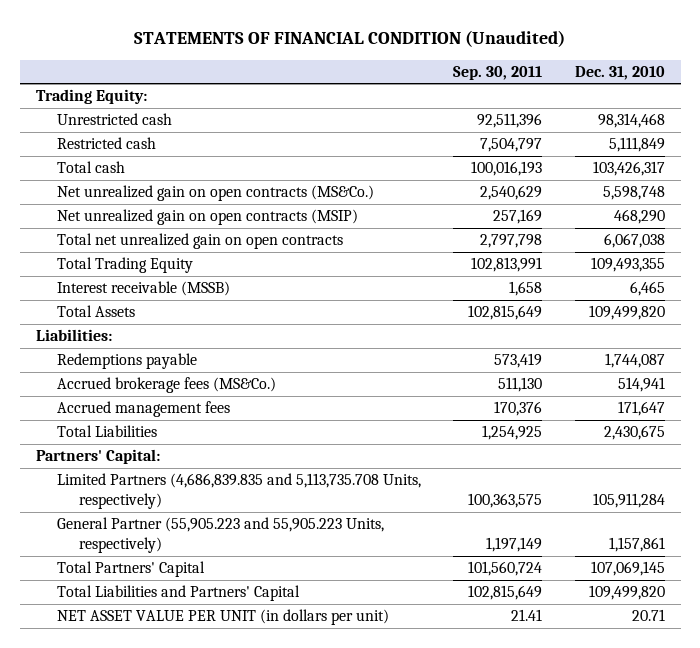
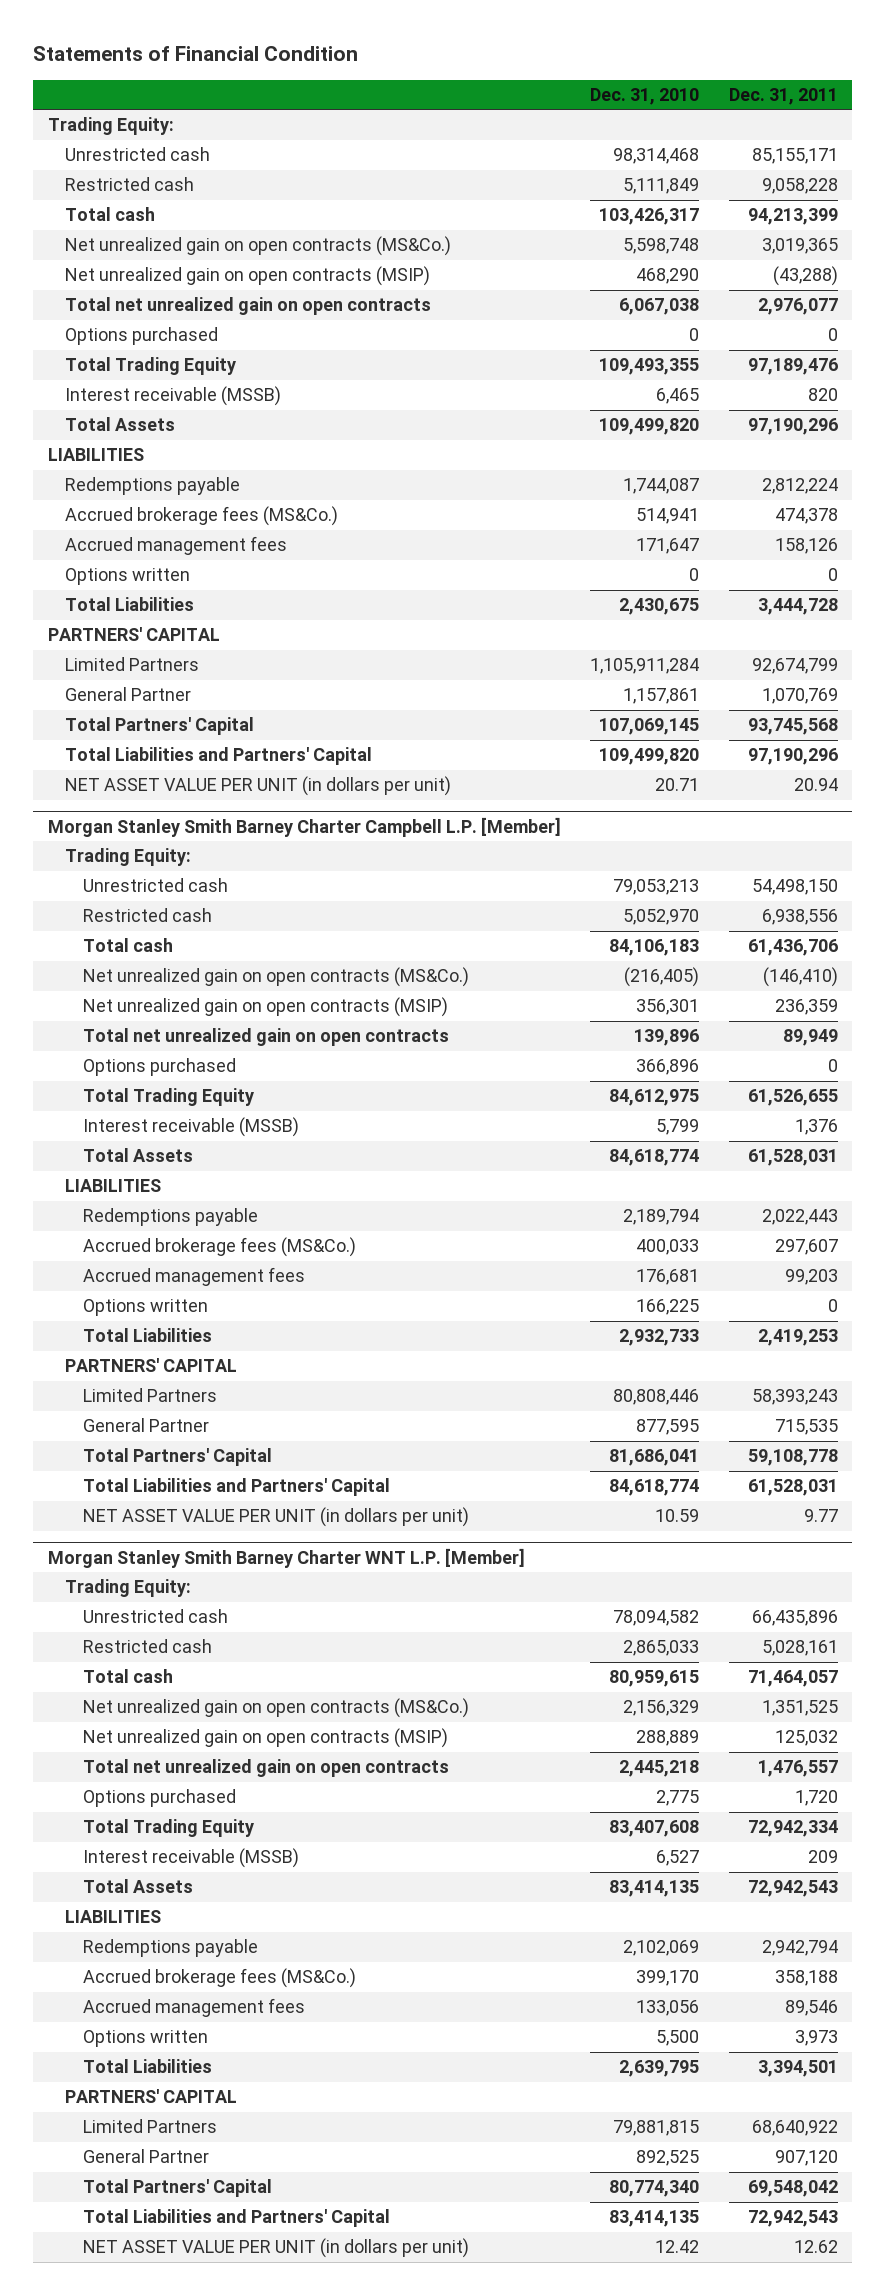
[134,30,566,48] STATEMENTS OF FINANCIAL CONDITION (Unaudited) -> [33,46,359,62] Statements of Financial Condition
[453,65,543,80] Sep. 30, 2011 -> none
none -> [728,87,838,105] Dec. 31, 2011
none -> [65,327,219,346] Options purchased
[35,329,112,342] Liabilities: -> [47,448,144,462] LIABILITIES
none -> [65,568,191,586] Options written
[57,473,422,510] Limited Partners (4,686,839.835 and 5,113,735.708 Units, respectively) -> none
[35,449,160,465] Partners' Capital: -> [47,627,220,642] PARTNERS' CAPITAL
none -> [65,657,200,672] Limited Partners
[57,517,385,554] General Partner (55,905.223 and 55,905.223 Units, respectively) -> [65,687,192,702] General Partner
none -> [47,817,561,838] Morgan Stanley Smith Barney Charter Campbell L.P. [Member]
none -> [65,848,192,867] Trading Equity:
none -> [82,878,228,893] Unrestricted cash
none -> [82,908,212,923] Restricted cash
none -> [82,938,173,953] Total cash
none -> [82,967,469,988] Net unrealized gain on open contracts (MS&Co.)
none -> [82,997,448,1018] Net unrealized gain on open contracts (MSIP)
none -> [82,1028,449,1047] Total net unrealized gain on open contracts
none -> [82,1058,236,1077] Options purchased
none -> [82,1088,254,1107] Total Trading Equity
none -> [82,1117,299,1138] Interest receivable (MSSB)
none -> [82,1148,193,1163] Total Assets
none -> [65,1179,162,1193] LIABILITIES
none -> [82,1208,258,1227] Redemptions payable
none -> [82,1237,356,1258] Accrued brokerage fees (MS&Co.)
none -> [82,1267,305,1287] Accrued management fees
none -> [82,1299,208,1317] Options written
none -> [82,1328,212,1343] Total Liabilities
none -> [65,1358,238,1373] PARTNERS' CAPITAL
none -> [82,1388,217,1403] Limited Partners
none -> [82,1418,209,1433] General Partner
none -> [82,1448,272,1467] Total Partners' Capital
none -> [82,1478,390,1497] Total Liabilities and Partners' Capital
none -> [82,1507,469,1528] NET ASSET VALUE PER UNIT (in dollars per unit)
none -> [47,1548,525,1569] Morgan Stanley Smith Barney Charter WNT L.P. [Member]
none -> [65,1579,192,1598] Trading Equity:
none -> [82,1609,228,1624] Unrestricted cash
none -> [82,1639,212,1654] Restricted cash
none -> [82,1669,173,1684] Total cash
none -> [82,1698,469,1719] Net unrealized gain on open contracts (MS&Co.)
none -> [82,1728,448,1749] Net unrealized gain on open contracts (MSIP)
none -> [82,1759,449,1778] Total net unrealized gain on open contracts
none -> [82,1789,236,1808] Options purchased
none -> [82,1819,254,1838] Total Trading Equity
none -> [82,1848,299,1869] Interest receivable (MSSB)
none -> [82,1879,193,1894] Total Assets
none -> [65,1910,162,1924] LIABILITIES
none -> [82,1939,258,1958] Redemptions payable
none -> [82,1968,356,1989] Accrued brokerage fees (MS&Co.)
none -> [82,1998,305,2018] Accrued management fees
none -> [82,2030,208,2048] Options written
none -> [82,2059,212,2074] Total Liabilities
none -> [65,2089,238,2104] PARTNERS' CAPITAL
none -> [82,2119,217,2134] Limited Partners
none -> [82,2149,209,2164] General Partner
none -> [82,2179,272,2198] Total Partners' Capital
none -> [82,2209,390,2228] Total Liabilities and Partners' Capital
none -> [82,2238,469,2259] NET ASSET VALUE PER UNIT (in dollars per unit)

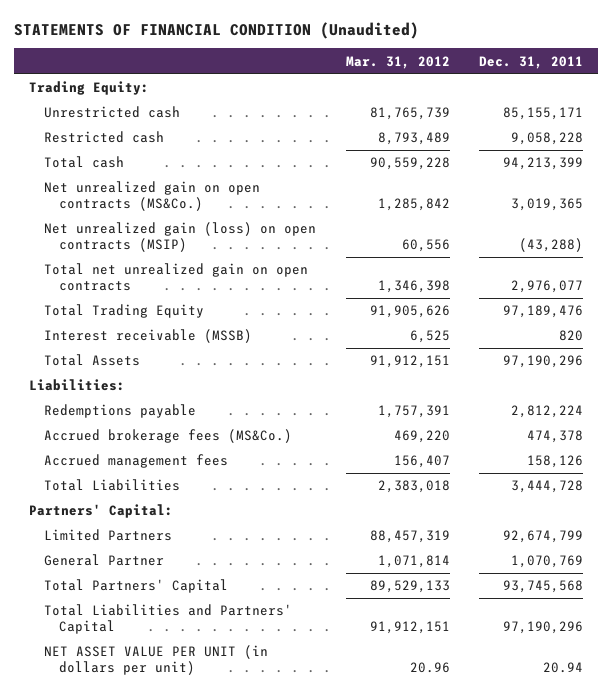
[33,46,359,62] Statements of Financial Condition -> [14,22,420,40] STATEMENTS OF FINANCIAL CONDITION (Unaudited)
[590,87,700,105] Dec. 31, 2010 -> none
none -> [345,55,450,69] Mar. 31, 2012
[65,266,431,287] Net unrealized gain on open contracts (MSIP) -> [44,222,317,253] Net unrealized gain (loss) on open contracts (MSIP)
[65,327,219,346] Options purchased -> none
[47,448,144,462] LIABILITIES -> [29,379,126,392] Liabilities:
[65,568,191,586] Options written -> none
[47,627,220,642] PARTNERS' CAPITAL -> [29,504,174,519] Partners' Capital:
[47,817,561,838] Morgan Stanley Smith Barney Charter Campbell L.P. [Member] -> none
[65,848,192,867] Trading Equity: -> none
[82,878,228,893] Unrestricted cash -> none
[82,908,212,923] Restricted cash -> none
[82,938,173,953] Total cash -> none
[82,967,469,988] Net unrealized gain on open contracts (MS&Co.) -> none
[82,997,448,1018] Net unrealized gain on open contracts (MSIP) -> none
[82,1028,449,1047] Total net unrealized gain on open contracts -> none
[82,1058,236,1077] Options purchased -> none
[82,1088,254,1107] Total Trading Equity -> none
[82,1117,299,1138] Interest receivable (MSSB) -> none
[82,1148,193,1163] Total Assets -> none
[65,1179,162,1193] LIABILITIES -> none
[82,1208,258,1227] Redemptions payable -> none
[82,1237,356,1258] Accrued brokerage fees (MS&Co.) -> none
[82,1267,305,1287] Accrued management fees -> none
[82,1299,208,1317] Options written -> none
[82,1328,212,1343] Total Liabilities -> none
[65,1358,238,1373] PARTNERS' CAPITAL -> none
[82,1388,217,1403] Limited Partners -> none
[82,1418,209,1433] General Partner -> none
[82,1448,272,1467] Total Partners' Capital -> none
[82,1478,390,1497] Total Liabilities and Partners' Capital -> none
[82,1507,469,1528] NET ASSET VALUE PER UNIT (in dollars per unit) -> none
[47,1548,525,1569] Morgan Stanley Smith Barney Charter WNT L.P. [Member] -> none
[65,1579,192,1598] Trading Equity: -> none
[82,1609,228,1624] Unrestricted cash -> none
[82,1639,212,1654] Restricted cash -> none
[82,1669,173,1684] Total cash -> none
[82,1698,469,1719] Net unrealized gain on open contracts (MS&Co.) -> none
[82,1728,448,1749] Net unrealized gain on open contracts (MSIP) -> none
[82,1759,449,1778] Total net unrealized gain on open contracts -> none
[82,1789,236,1808] Options purchased -> none
[82,1819,254,1838] Total Trading Equity -> none
[82,1848,299,1869] Interest receivable (MSSB) -> none
[82,1879,193,1894] Total Assets -> none
[65,1910,162,1924] LIABILITIES -> none
[82,1939,258,1958] Redemptions payable -> none
[82,1968,356,1989] Accrued brokerage fees (MS&Co.) -> none
[82,1998,305,2018] Accrued management fees -> none
[82,2030,208,2048] Options written -> none
[82,2059,212,2074] Total Liabilities -> none
[65,2089,238,2104] PARTNERS' CAPITAL -> none
[82,2119,217,2134] Limited Partners -> none
[82,2149,209,2164] General Partner -> none
[82,2179,272,2198] Total Partners' Capital -> none
[82,2209,390,2228] Total Liabilities and Partners' Capital -> none
[82,2238,469,2259] NET ASSET VALUE PER UNIT (in dollars per unit) -> none

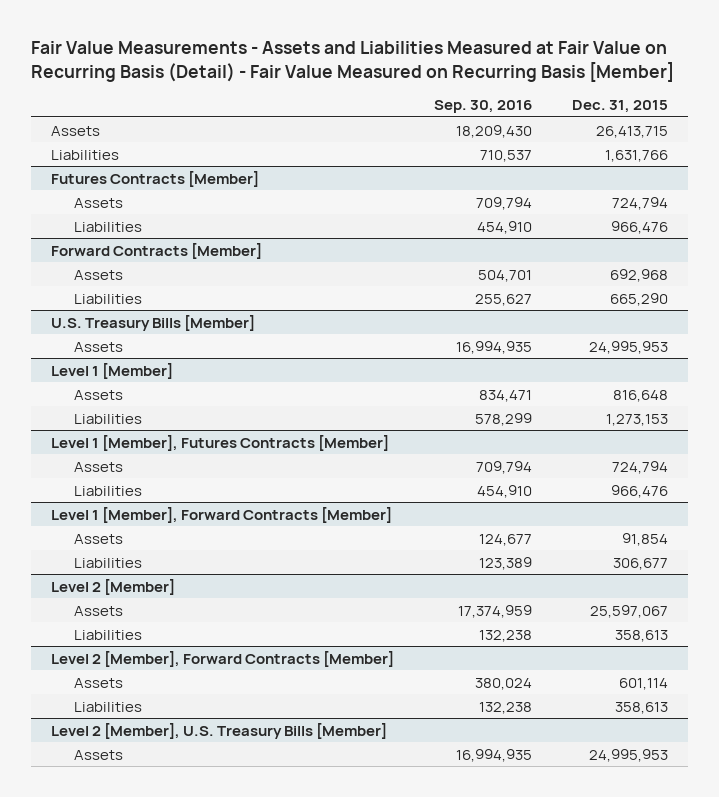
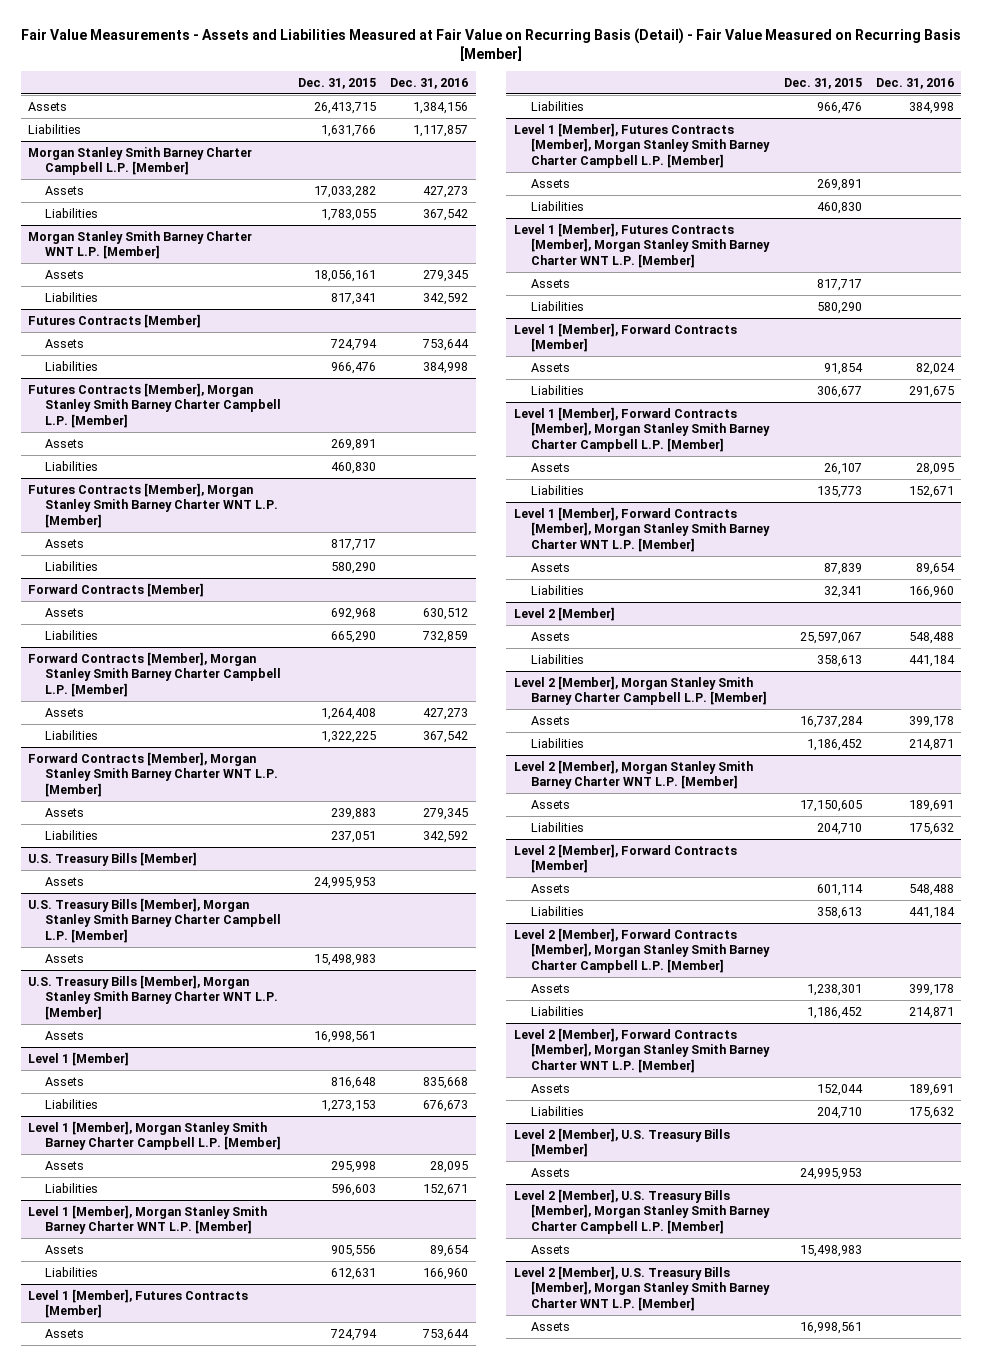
[433,100,532,114] Sep. 30, 2016 -> none
none -> [390,77,469,89] Dec. 31, 2016
none -> [27,146,252,176] Morgan Stanley Smith Barney Charter Campbell L.P. [Member]
none -> [45,185,85,195] Assets
none -> [45,207,99,218] Liabilities
none -> [27,230,252,260] Morgan Stanley Smith Barney Charter WNT L.P. [Member]
none -> [45,269,85,279] Assets
none -> [45,291,99,302] Liabilities
none -> [27,382,282,429] Futures Contracts [Member], Morgan Stanley Smith Barney Charter Campbell L.P. [Member]
none -> [45,438,85,448] Assets
none -> [45,460,99,471] Liabilities
none -> [27,482,279,529] Futures Contracts [Member], Morgan Stanley Smith Barney Charter WNT L.P. [Member]
none -> [45,538,85,548] Assets
none -> [45,560,99,571] Liabilities
none -> [27,651,282,698] Forward Contracts [Member], Morgan Stanley Smith Barney Charter Campbell L.P. [Member]
none -> [45,707,85,717] Assets
none -> [45,729,99,740] Liabilities
none -> [27,751,279,798] Forward Contracts [Member], Morgan Stanley Smith Barney Charter WNT L.P. [Member]
none -> [45,807,85,817] Assets
none -> [45,829,99,840] Liabilities
none -> [27,897,282,944] U.S. Treasury Bills [Member], Morgan Stanley Smith Barney Charter Campbell L.P. [Member]
none -> [45,953,85,963] Assets
none -> [27,974,279,1021] U.S. Treasury Bills [Member], Morgan Stanley Smith Barney Charter WNT L.P. [Member]
none -> [45,1030,85,1040] Assets
none -> [27,1120,282,1151] Level 1 [Member], Morgan Stanley Smith Barney Charter Campbell L.P. [Member]
none -> [45,1160,85,1170] Assets
none -> [45,1182,99,1193] Liabilities
none -> [27,1204,267,1235] Level 1 [Member], Morgan Stanley Smith Barney Charter WNT L.P. [Member]
none -> [45,1244,85,1254] Assets
none -> [45,1266,99,1277] Liabilities
none -> [513,122,771,169] Level 1 [Member], Futures Contracts [Member], Morgan Stanley Smith Barney Charter Campbell L.P. [Member]
none -> [531,178,571,188] Assets
none -> [531,200,585,211] Liabilities
none -> [513,222,771,269] Level 1 [Member], Futures Contracts [Member], Morgan Stanley Smith Barney Charter WNT L.P. [Member]
none -> [531,278,571,288] Assets
none -> [531,300,585,311] Liabilities
none -> [513,406,771,453] Level 1 [Member], Forward Contracts [Member], Morgan Stanley Smith Barney Charter Campbell L.P. [Member]
none -> [531,462,571,472] Assets
none -> [531,484,585,495] Liabilities
none -> [513,506,771,553] Level 1 [Member], Forward Contracts [Member], Morgan Stanley Smith Barney Charter WNT L.P. [Member]
none -> [531,562,571,572] Assets
none -> [531,584,585,595] Liabilities
none -> [513,675,768,706] Level 2 [Member], Morgan Stanley Smith Barney Charter Campbell L.P. [Member]
none -> [531,715,571,725] Assets
none -> [531,737,585,748] Liabilities
none -> [513,759,753,790] Level 2 [Member], Morgan Stanley Smith Barney Charter WNT L.P. [Member]
none -> [531,799,571,809] Assets
none -> [531,821,585,832] Liabilities
none -> [513,927,771,974] Level 2 [Member], Forward Contracts [Member], Morgan Stanley Smith Barney Charter Campbell L.P. [Member]
none -> [531,983,571,993] Assets
none -> [531,1005,585,1016] Liabilities
none -> [513,1027,771,1074] Level 2 [Member], Forward Contracts [Member], Morgan Stanley Smith Barney Charter WNT L.P. [Member]
none -> [531,1083,571,1093] Assets
none -> [531,1105,585,1116] Liabilities
none -> [513,1188,771,1235] Level 2 [Member], U.S. Treasury Bills [Member], Morgan Stanley Smith Barney Charter Campbell L.P. [Member]
none -> [531,1244,571,1254] Assets
none -> [513,1265,771,1312] Level 2 [Member], U.S. Treasury Bills [Member], Morgan Stanley Smith Barney Charter WNT L.P. [Member]
none -> [531,1321,571,1331] Assets

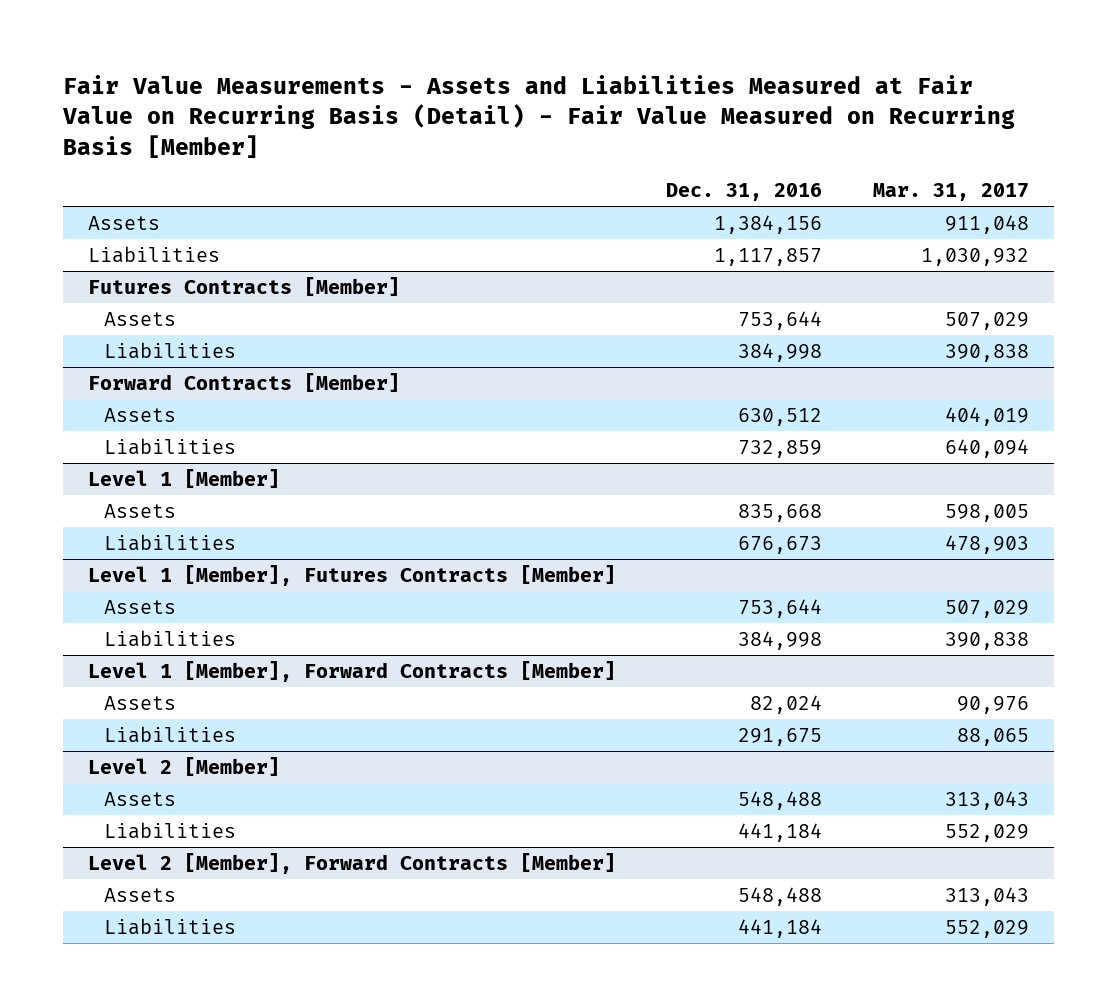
[297,77,376,89] Dec. 31, 2015 -> none
none -> [872,183,1029,202] Mar. 31, 2017
[27,146,252,176] Morgan Stanley Smith Barney Charter Campbell L.P. [Member] -> none
[45,185,85,195] Assets -> none
[45,207,99,218] Liabilities -> none
[27,230,252,260] Morgan Stanley Smith Barney Charter WNT L.P. [Member] -> none
[45,269,85,279] Assets -> none
[45,291,99,302] Liabilities -> none
[27,382,282,429] Futures Contracts [Member], Morgan Stanley Smith Barney Charter Campbell L.P. [Member] -> none
[45,438,85,448] Assets -> none
[45,460,99,471] Liabilities -> none
[27,482,279,529] Futures Contracts [Member], Morgan Stanley Smith Barney Charter WNT L.P. [Member] -> none
[45,538,85,548] Assets -> none
[45,560,99,571] Liabilities -> none
[27,651,282,698] Forward Contracts [Member], Morgan Stanley Smith Barney Charter Campbell L.P. [Member] -> none
[45,707,85,717] Assets -> none
[45,729,99,740] Liabilities -> none
[27,751,279,798] Forward Contracts [Member], Morgan Stanley Smith Barney Charter WNT L.P. [Member] -> none
[45,807,85,817] Assets -> none
[45,829,99,840] Liabilities -> none
[27,851,197,866] U.S. Treasury Bills [Member] -> none
[45,876,85,886] Assets -> none
[27,897,282,944] U.S. Treasury Bills [Member], Morgan Stanley Smith Barney Charter Campbell L.P. [Member] -> none
[45,953,85,963] Assets -> none
[27,974,279,1021] U.S. Treasury Bills [Member], Morgan Stanley Smith Barney Charter WNT L.P. [Member] -> none
[45,1030,85,1040] Assets -> none
[27,1120,282,1151] Level 1 [Member], Morgan Stanley Smith Barney Charter Campbell L.P. [Member] -> none
[45,1160,85,1170] Assets -> none
[45,1182,99,1193] Liabilities -> none
[27,1204,267,1235] Level 1 [Member], Morgan Stanley Smith Barney Charter WNT L.P. [Member] -> none
[45,1244,85,1254] Assets -> none
[45,1266,99,1277] Liabilities -> none
[513,122,771,169] Level 1 [Member], Futures Contracts [Member], Morgan Stanley Smith Barney Charter Campbell L.P. [Member] -> none
[531,178,571,188] Assets -> none
[531,200,585,211] Liabilities -> none
[513,222,771,269] Level 1 [Member], Futures Contracts [Member], Morgan Stanley Smith Barney Charter WNT L.P. [Member] -> none
[531,278,571,288] Assets -> none
[531,300,585,311] Liabilities -> none
[513,406,771,453] Level 1 [Member], Forward Contracts [Member], Morgan Stanley Smith Barney Charter Campbell L.P. [Member] -> none
[531,462,571,472] Assets -> none
[531,484,585,495] Liabilities -> none
[513,506,771,553] Level 1 [Member], Forward Contracts [Member], Morgan Stanley Smith Barney Charter WNT L.P. [Member] -> none
[531,562,571,572] Assets -> none
[531,584,585,595] Liabilities -> none
[513,675,768,706] Level 2 [Member], Morgan Stanley Smith Barney Charter Campbell L.P. [Member] -> none
[531,715,571,725] Assets -> none
[531,737,585,748] Liabilities -> none
[513,759,753,790] Level 2 [Member], Morgan Stanley Smith Barney Charter WNT L.P. [Member] -> none
[531,799,571,809] Assets -> none
[531,821,585,832] Liabilities -> none
[513,927,771,974] Level 2 [Member], Forward Contracts [Member], Morgan Stanley Smith Barney Charter Campbell L.P. [Member] -> none
[531,983,571,993] Assets -> none
[531,1005,585,1016] Liabilities -> none
[513,1027,771,1074] Level 2 [Member], Forward Contracts [Member], Morgan Stanley Smith Barney Charter WNT L.P. [Member] -> none
[531,1083,571,1093] Assets -> none
[531,1105,585,1116] Liabilities -> none
[513,1127,730,1158] Level 2 [Member], U.S. Treasury Bills [Member] -> none
[531,1167,571,1177] Assets -> none
[513,1188,771,1235] Level 2 [Member], U.S. Treasury Bills [Member], Morgan Stanley Smith Barney Charter Campbell L.P. [Member] -> none
[531,1244,571,1254] Assets -> none
[513,1265,771,1312] Level 2 [Member], U.S. Treasury Bills [Member], Morgan Stanley Smith Barney Charter WNT L.P. [Member] -> none
[531,1321,571,1331] Assets -> none

